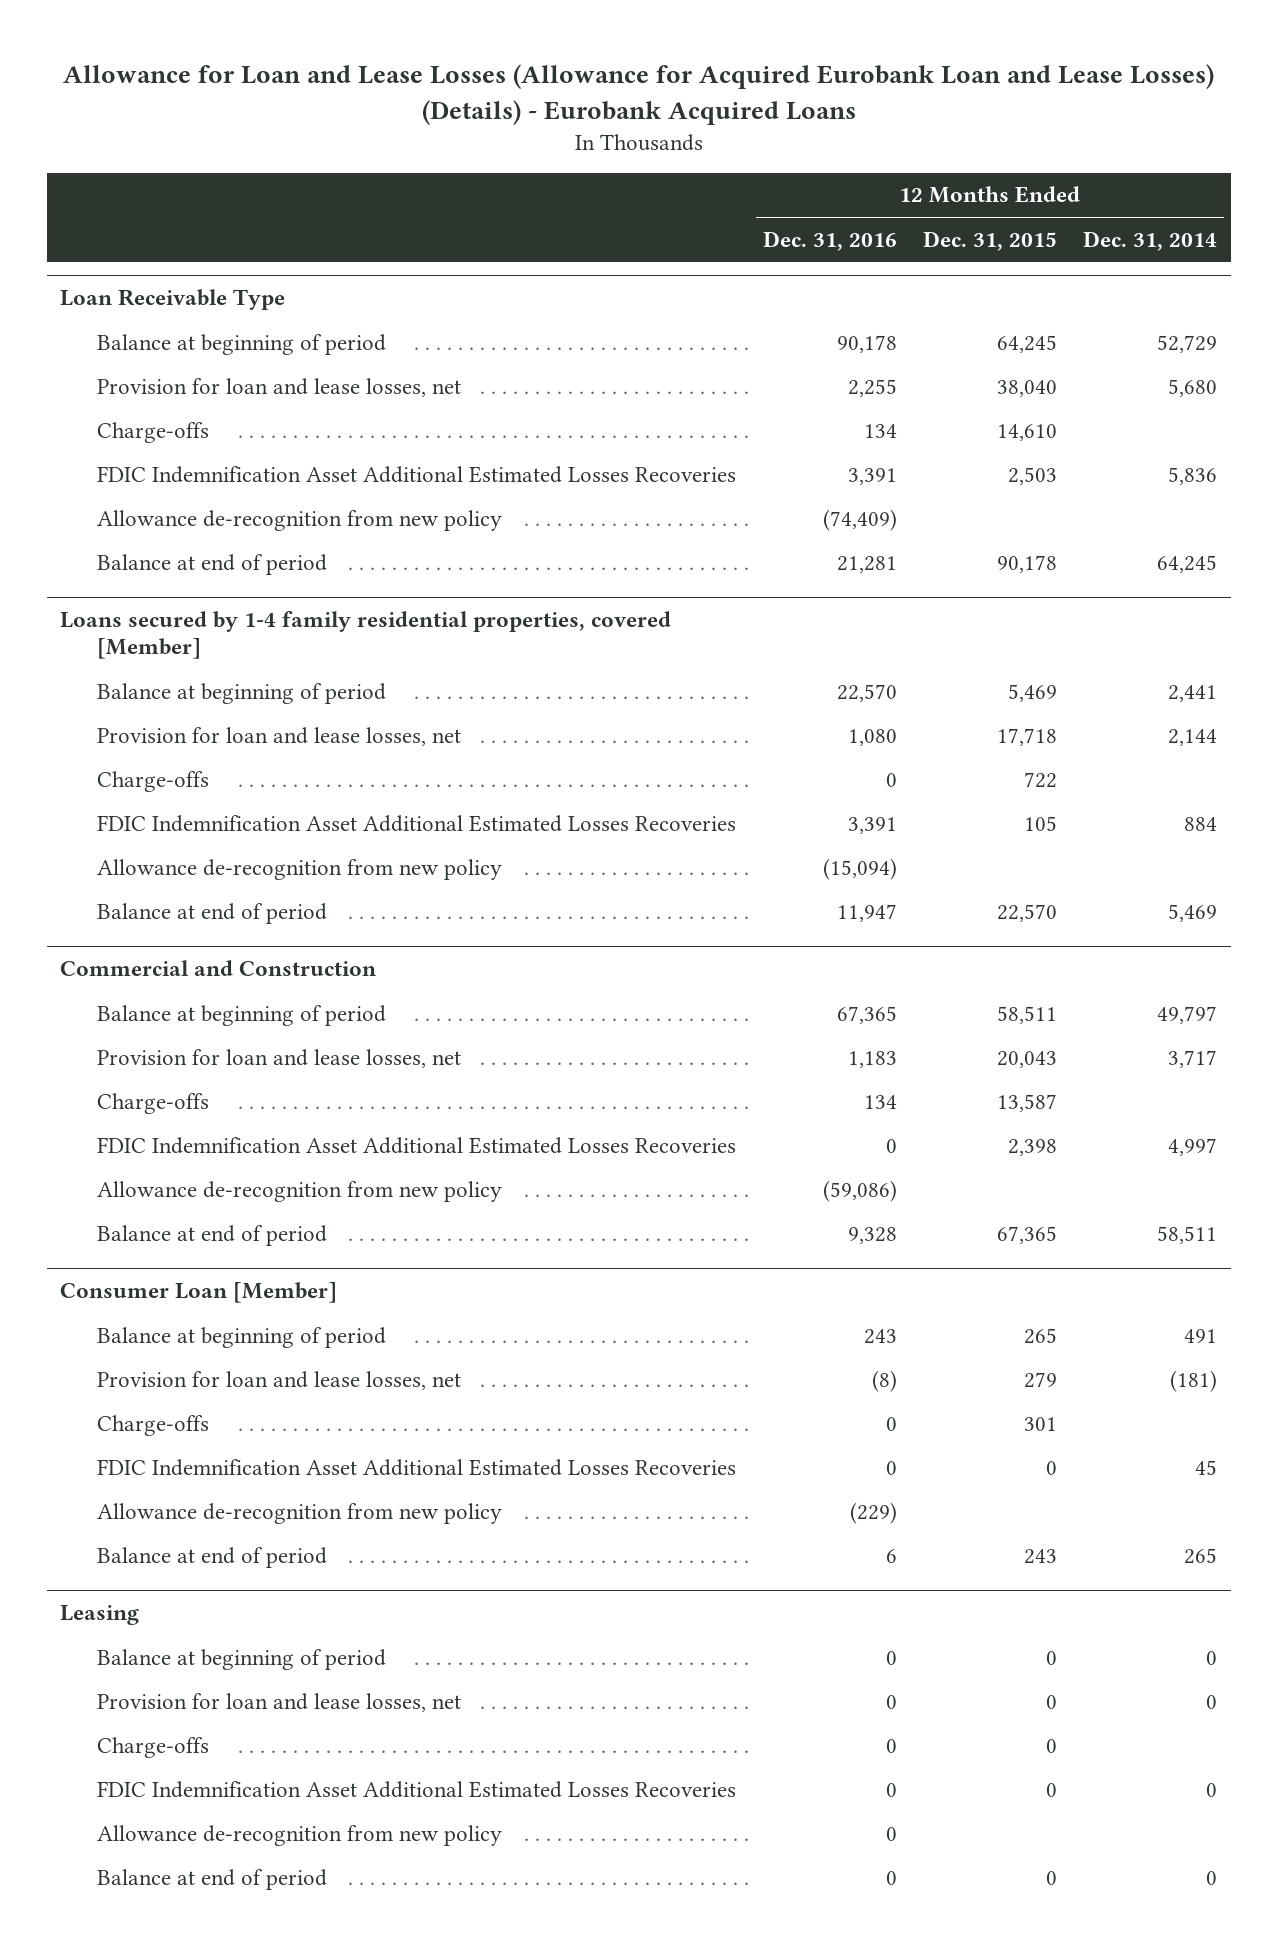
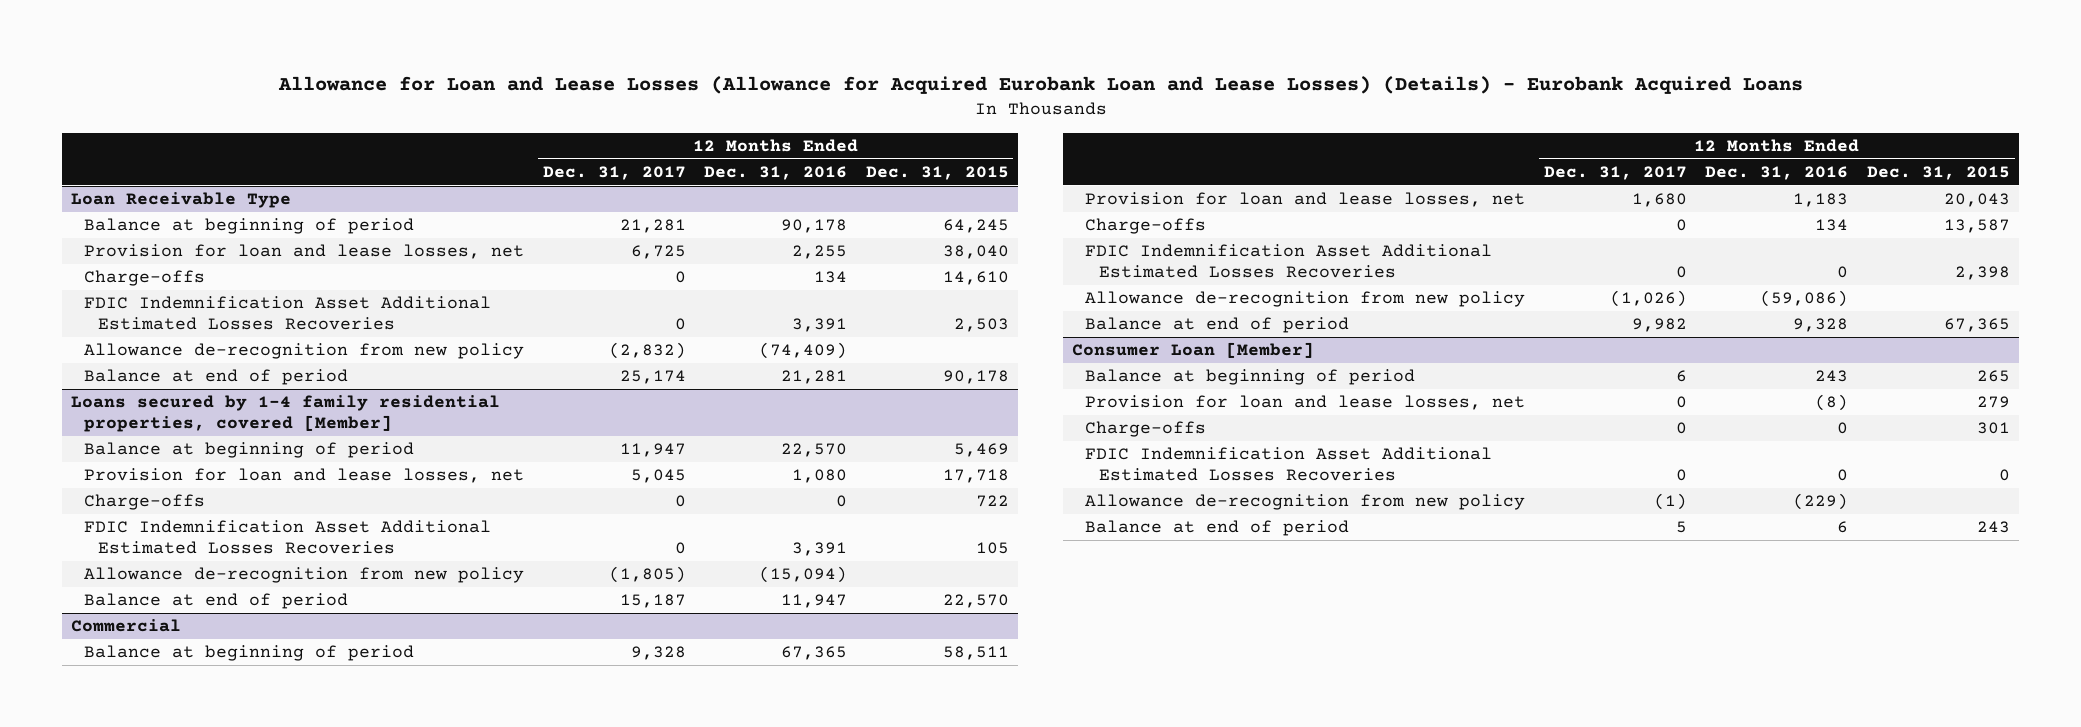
[1083,230,1218,251] Dec. 31, 2014 -> none
none -> [542,165,686,180] Dec. 31, 2017
[60,960,377,977] Commercial and Construction -> [71,619,182,633] Commercial
[60,1605,140,1626] Leasing -> none
[97,1648,387,1670] Balance at beginning of period -> none
[97,1692,462,1712] Provision for loan and lease losses, net -> none
[97,1736,210,1758] Charge-offs -> none
[97,1780,737,1798] FDIC Indemnification Asset Additional Estimated Losses Recoveries -> none
[97,1824,503,1846] Allowance de-recognition from new policy -> none
[97,1868,328,1890] Balance at end of period -> none

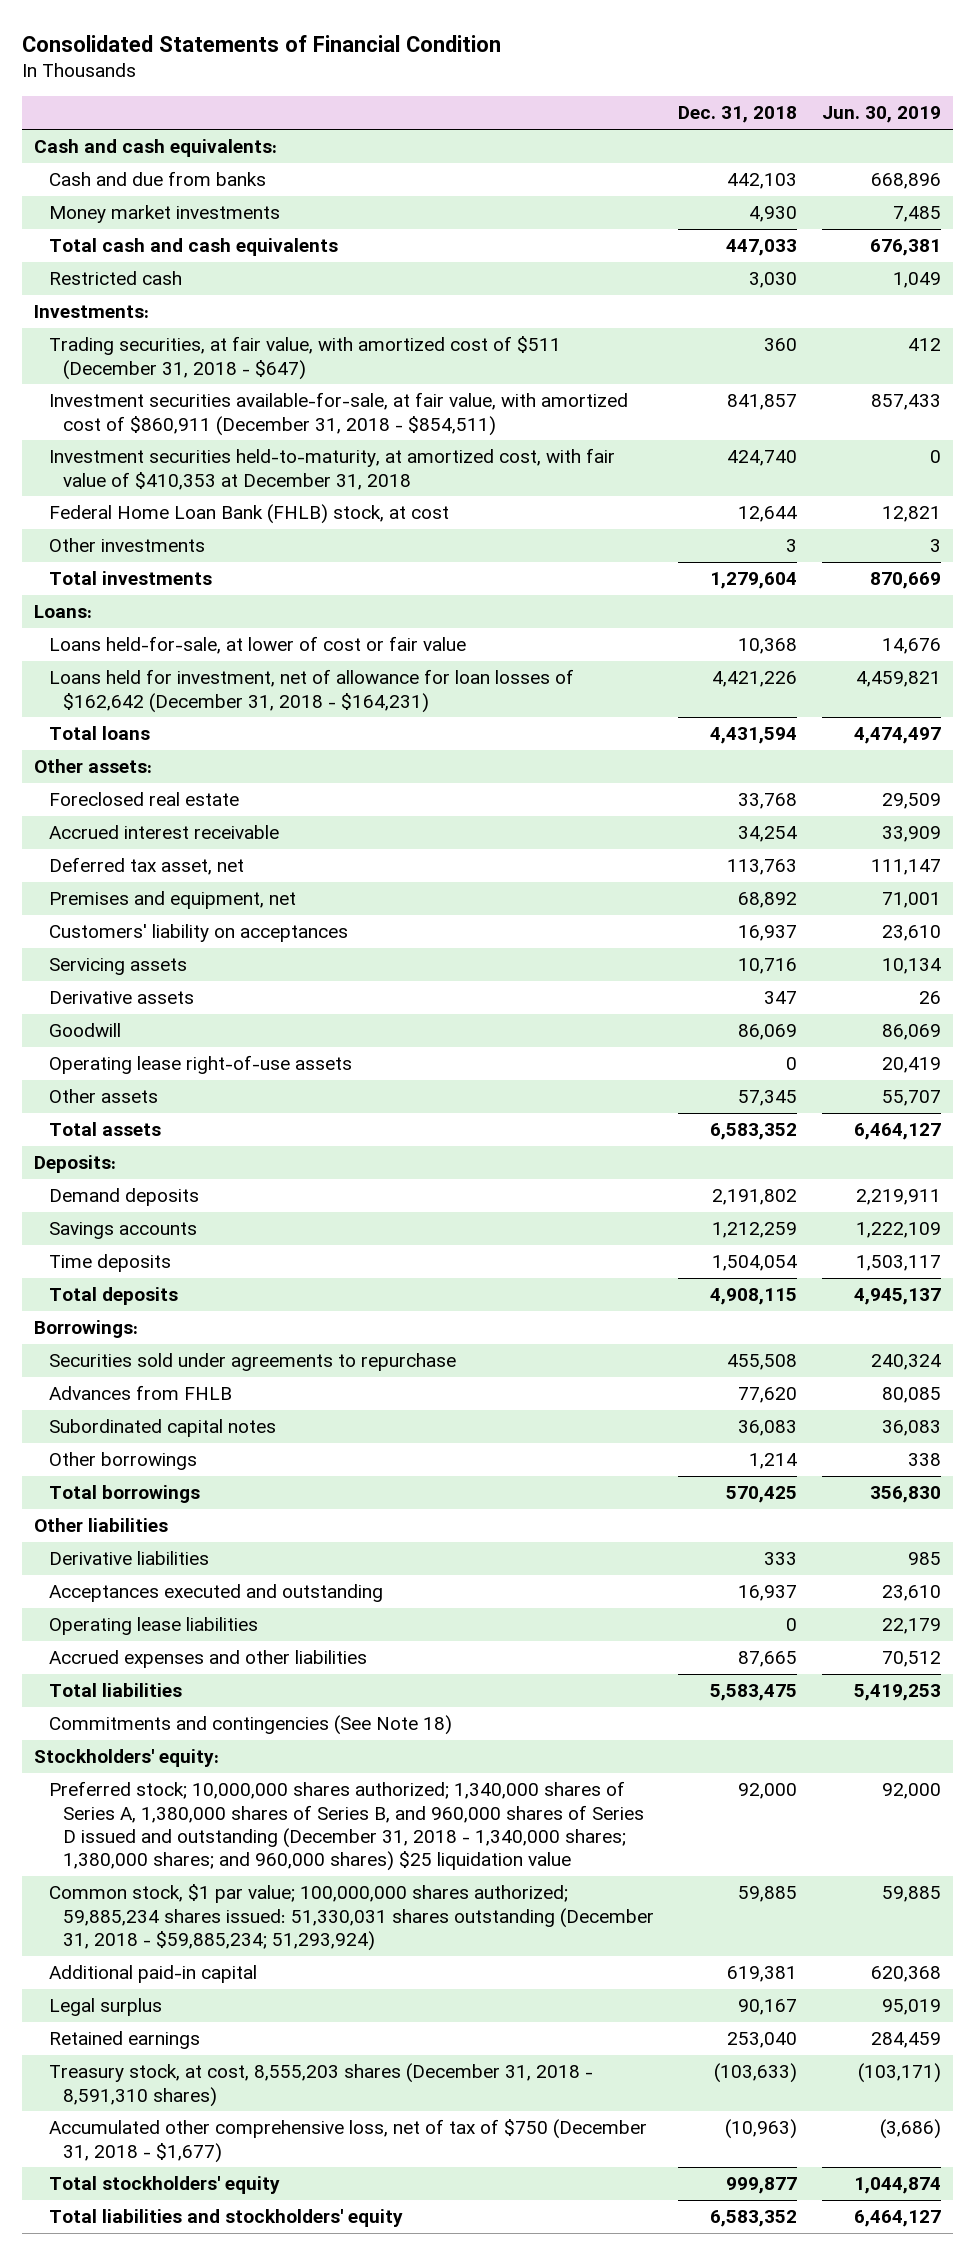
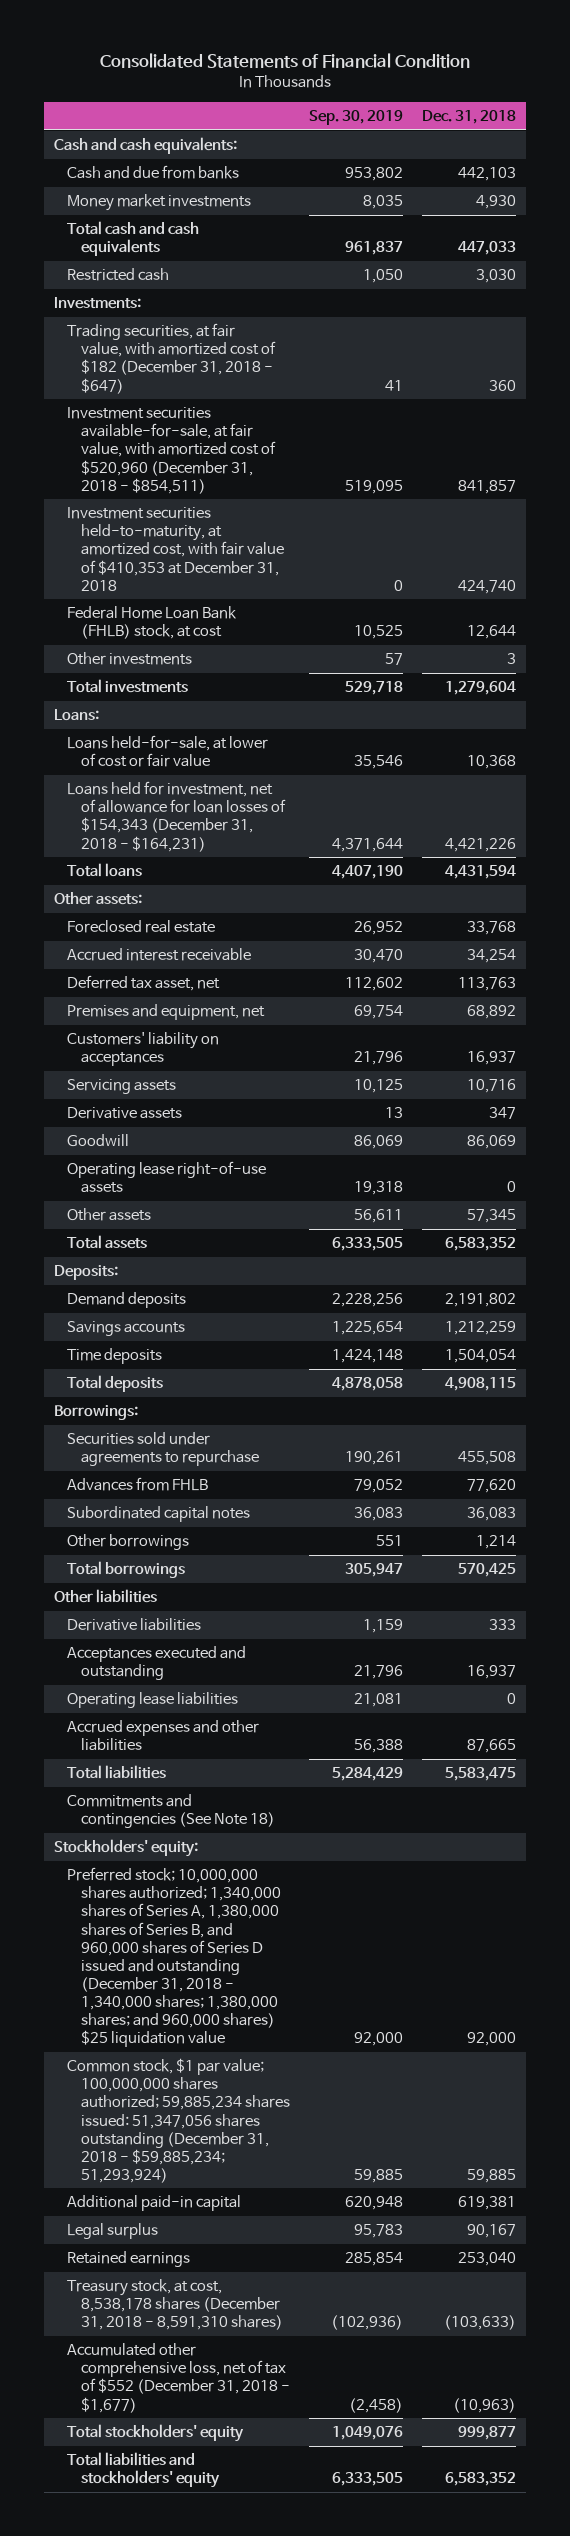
[821,106,941,124] Jun. 30, 2019 -> none
none -> [309,110,404,126] Sep. 30, 2019
[48,336,561,380] Trading securities, at fair value, with amortized cost of $511 (December 31, 2018 - $647) -> [67,323,276,394] Trading securities, at fair value, with amortized cost of $182 (December 31, 2018 - $647)
[48,392,628,436] Investment securities available-for-sale, at fair value, with amortized cost of $860,911 (December 31, 2018 - $854,511) -> [67,407,276,494] Investment securities available-for-sale, at fair value, with amortized cost of $520,960 (December 31, 2018 - $854,511)
[48,669,574,713] Loans held for investment, net of allowance for loan losses of $162,642 (December 31, 2018 - $164,231) -> [67,781,286,852] Loans held for investment, net of allowance for loan losses of $154,343 (December 31, 2018 - $164,231)
[48,1884,655,1951] Common stock, $1 par value; 100,000,000 shares authorized; 59,885,234 shares issued: 51,330,031 shares outstanding (December 31, 2018 - $59,885,234; 51,293,924) -> [67,2058,290,2183] Common stock, $1 par value; 100,000,000 shares authorized; 59,885,234 shares issued: 51,347,056 shares outstanding (December 31, 2018 - $59,885,234; 51,293,924)
[48,2063,593,2107] Treasury stock, at cost, 8,555,203 shares (December 31, 2018 - 8,591,310 shares) -> [67,2279,283,2331] Treasury stock, at cost, 8,538,178 shares (December 31, 2018 - 8,591,310 shares)
[48,2119,647,2163] Accumulated other comprehensive loss, net of tax of $750 (December 31, 2018 - $1,677) -> [67,2343,290,2413] Accumulated other comprehensive loss, net of tax of $552 (December 31, 2018 - $1,677)

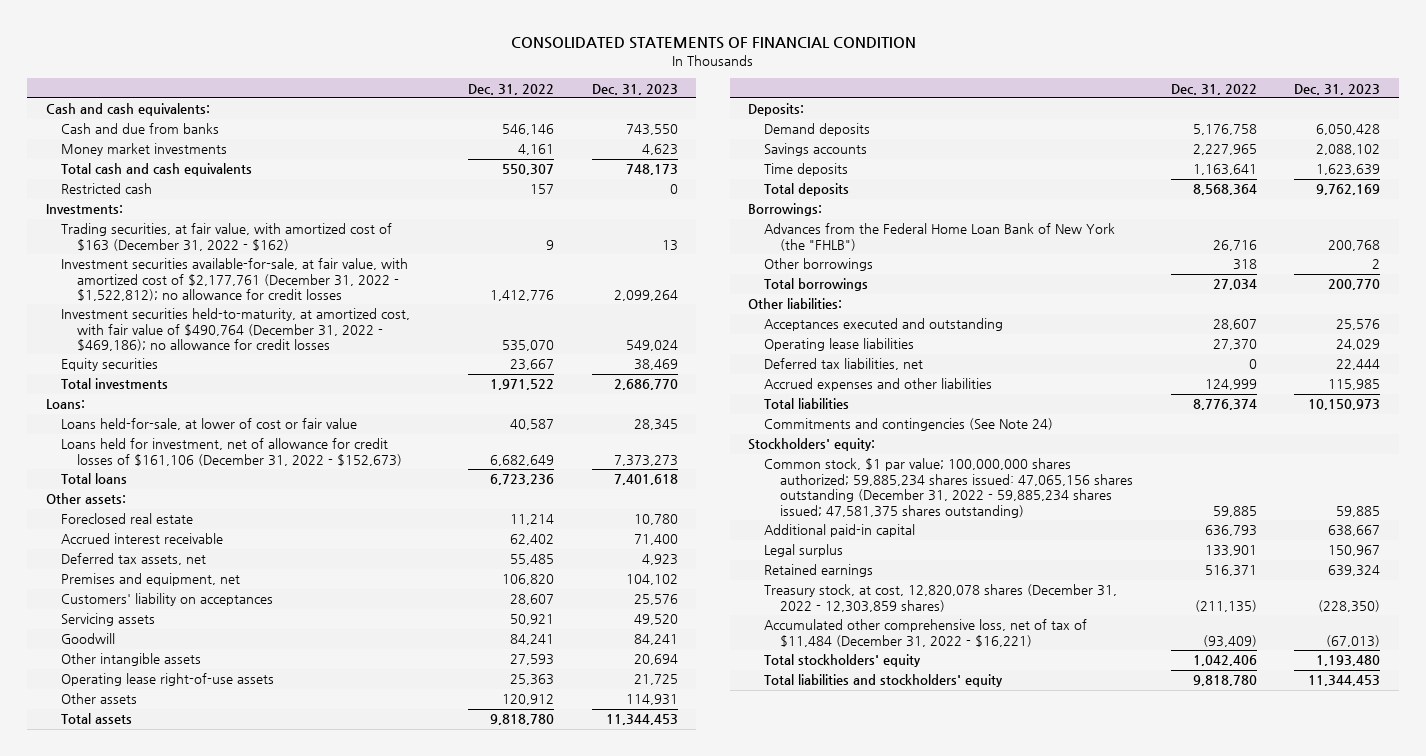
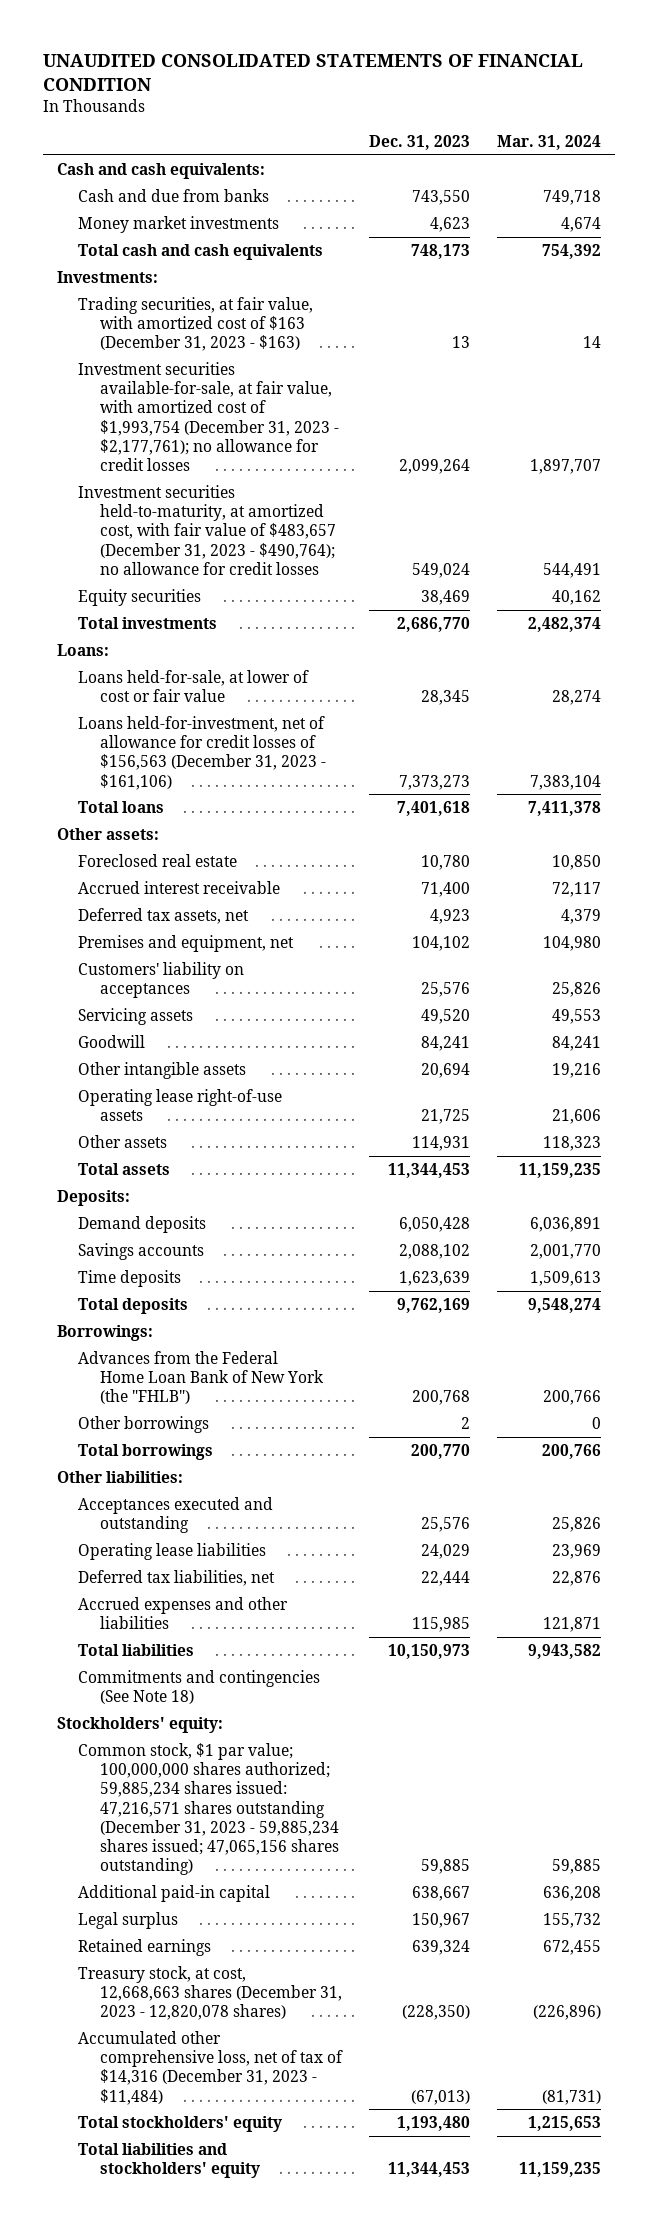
[510,37,916,50] CONSOLIDATED STATEMENTS OF FINANCIAL CONDITION -> [43,54,584,92] UNAUDITED CONSOLIDATED STATEMENTS OF FINANCIAL CONDITION
[467,83,554,95] Dec. 31, 2022 -> none
none -> [497,134,602,150] Mar. 31, 2024
[61,183,153,195] Restricted cash -> none
[61,223,393,251] Trading securities, at fair value, with amortized cost of $163 (December 31, 2022 - $162) -> [78,297,314,352] Trading securities, at fair value, with amortized cost of $163 (December 31, 2023 - $163)
[61,258,409,302] Investment securities available-for-sale, at fair value, with amortized cost of $2,177,761 (December 31, 2022 - $1,522,812); no allowance for credit losses -> [78,362,339,472] Investment securities available-for-sale, at fair value, with amortized cost of $1,993,754 (December 31, 2023 - $2,177,761); no allowance for credit losses
[61,308,411,352] Investment securities held-to-maturity, at amortized cost, with fair value of $490,764 (December 31, 2022 - $469,186); no allowance for credit losses -> [78,485,336,575] Investment securities held-to-maturity, at amortized cost, with fair value of $483,657 (December 31, 2023 - $490,764); no allowance for credit losses
[61,438,402,466] Loans held for investment, net of allowance for credit losses of $161,106 (December 31, 2022 - $152,673) -> [78,716,326,790] Loans held-for-investment, net of allowance for credit losses of $156,563 (December 31, 2023 - $161,106)
[764,418,1054,432] Commitments and contingencies (See Note 24) -> [78,1670,321,1705] Commitments and contingencies (See Note 18)
[764,458,1133,518] Common stock, $1 par value; 100,000,000 shares authorized; 59,885,234 shares issued: 47,065,156 shares outstanding (December 31, 2022 - 59,885,234 shares issued; 47,581,375 shares outstanding) -> [78,1743,339,1876] Common stock, $1 par value; 100,000,000 shares authorized; 59,885,234 shares issued: 47,216,571 shares outstanding (December 31, 2023 - 59,885,234 shares issued; 47,065,156 shares outstanding)
[764,584,1118,612] Treasury stock, at cost, 12,820,078 shares (December 31, 2022 - 12,303,859 shares) -> [78,1966,342,2021] Treasury stock, at cost, 12,668,663 shares (December 31, 2023 - 12,820,078 shares)
[764,619,1088,647] Accumulated other comprehensive loss, net of tax of $11,484 (December 31, 2022 - $16,221) -> [78,2031,343,2105] Accumulated other comprehensive loss, net of tax of $14,316 (December 31, 2023 - $11,484)

